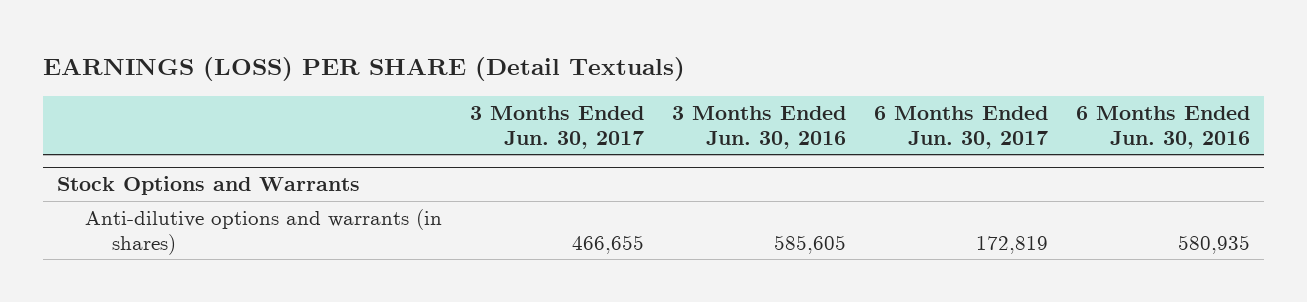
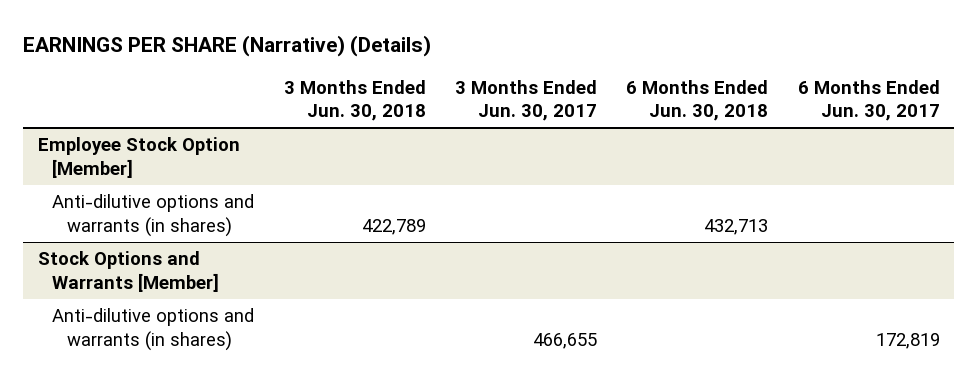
[42,57,685,82] EARNINGS (LOSS) PER SHARE (Detail Textuals) -> [23,35,432,58] EARNINGS PER SHARE (Narrative) (Details)
[671,106,846,150] 3 Months Ended Jun. 30, 2016 -> none
[1076,106,1251,150] 6 Months Ended Jun. 30, 2016 -> none
none -> [283,79,426,122] 3 Months Ended Jun. 30, 2018
none -> [626,79,769,122] 6 Months Ended Jun. 30, 2018
none -> [38,137,241,178] Employee Stock Option [Member]
none -> [52,194,255,237] Anti-dilutive options and warrants (in shares)
[56,176,360,196] Stock Options and Warrants -> [38,251,220,292] Stock Options and Warrants [Member]

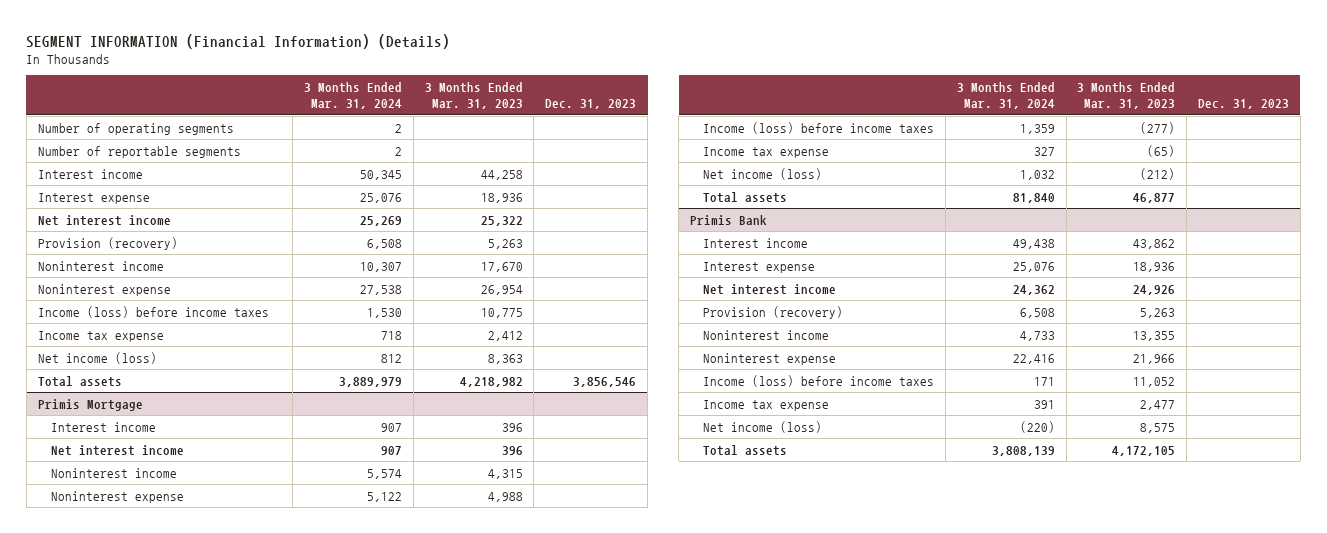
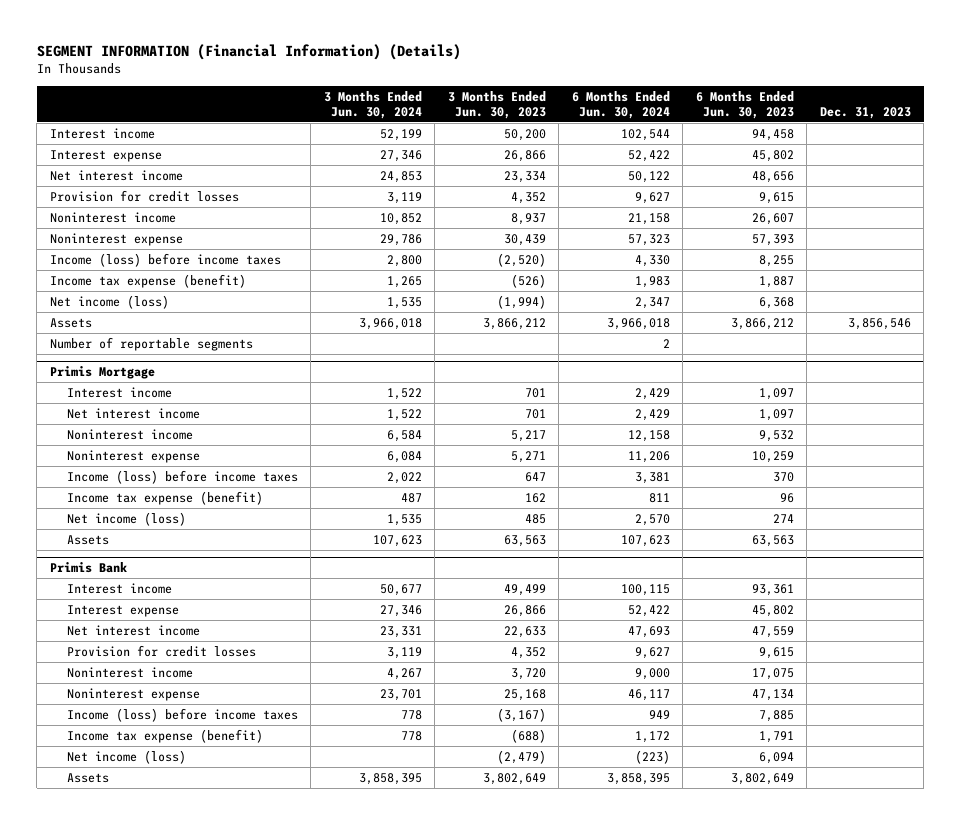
[304,81,403,110] 3 Months Ended Mar. 31, 2024 -> none
[424,81,523,110] 3 Months Ended Mar. 31, 2023 -> none
none -> [323,90,422,119] 3 Months Ended Jun. 30, 2024
none -> [447,90,546,119] 3 Months Ended Jun. 30, 2023
none -> [571,90,670,119] 6 Months Ended Jun. 30, 2024
none -> [695,90,794,119] 6 Months Ended Jun. 30, 2023
[37,122,234,135] Number of operating segments -> none
[37,236,178,250] Provision (recovery) -> [49,189,239,202] Provision for credit losses
[37,330,164,342] Income tax expense -> [49,273,246,288] Income tax expense (benefit)
[37,375,122,387] Total assets -> [49,317,92,328] Assets
[37,145,241,158] Number of reportable segments -> [49,336,253,351] Number of reportable segments
[703,146,830,158] Income tax expense -> [66,490,263,505] Income tax expense (benefit)
[703,191,788,203] Total assets -> [66,534,109,545] Assets
[703,305,844,319] Provision (recovery) -> [66,644,256,657] Provision for credit losses
[703,399,830,411] Income tax expense -> [66,728,263,743] Income tax expense (benefit)
[703,444,788,456] Total assets -> [66,772,109,783] Assets

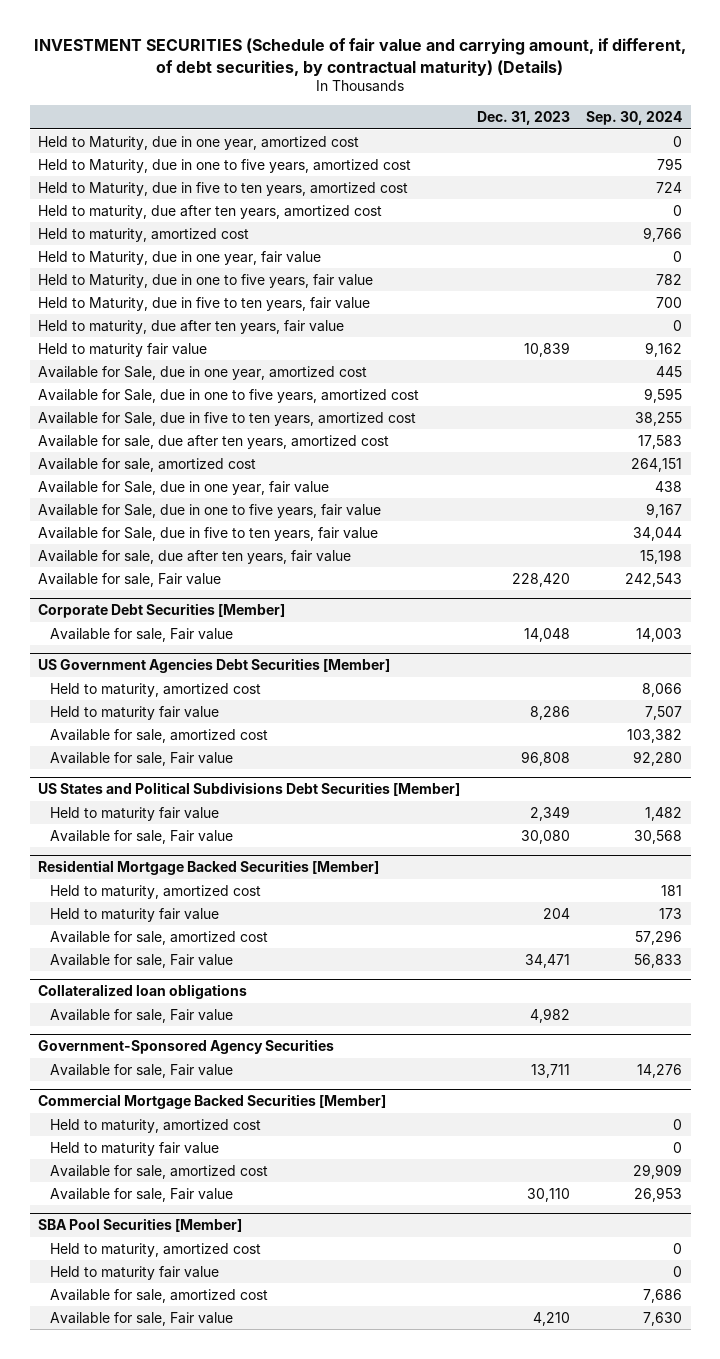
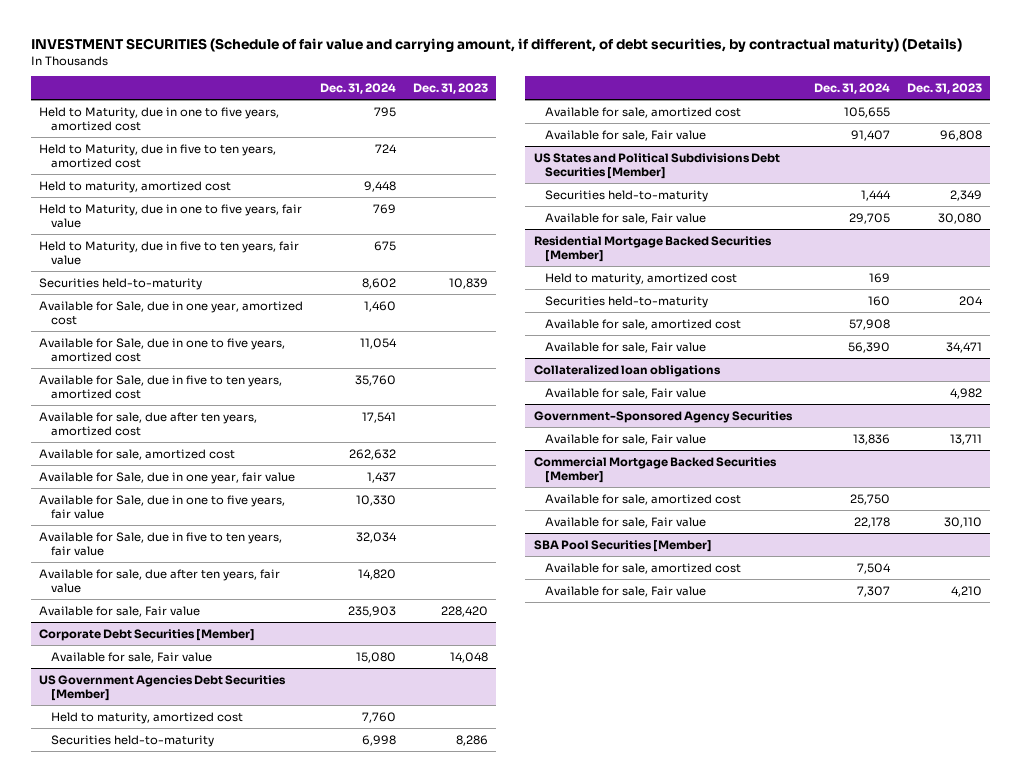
[586,110,683,125] Sep. 30, 2024 -> none
none -> [320,83,397,95] Dec. 31, 2024
[37,135,359,150] Held to Maturity, due in one year, amortized cost -> none
[37,204,382,219] Held to maturity, due after ten years, amortized cost -> none
[37,250,321,265] Held to Maturity, due in one year, fair value -> none
[37,319,344,334] Held to maturity, due after ten years, fair value -> none
[37,342,207,357] Held to maturity fair value -> [39,277,203,290] Securities held-to-maturity
[50,705,220,720] Held to maturity fair value -> [50,734,214,747] Securities held-to-maturity
[50,806,220,821] Held to maturity fair value -> [544,189,708,202] Securities held-to-maturity
[50,907,220,922] Held to maturity fair value -> [544,295,708,308] Securities held-to-maturity
[50,1118,262,1133] Held to maturity, amortized cost -> none
[50,1141,220,1156] Held to maturity fair value -> none
[50,1242,262,1257] Held to maturity, amortized cost -> none
[50,1265,220,1280] Held to maturity fair value -> none

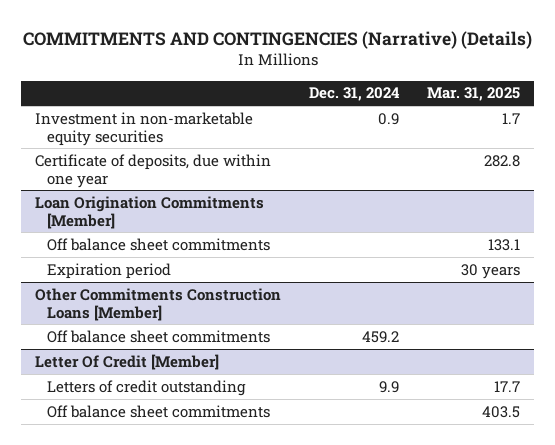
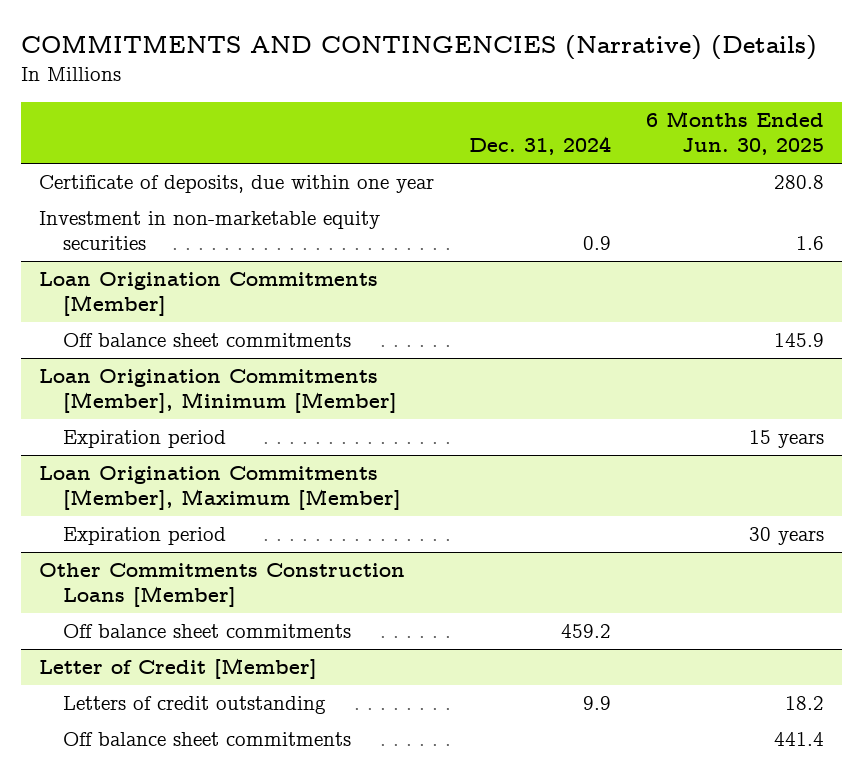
[427,87,521,102] Mar. 31, 2025 -> none
none -> [646,111,825,156] 6 Months Ended Jun. 30, 2025
[35,111,254,146] Investment in non-marketable equity securities -> [38,211,380,251] Investment in non-marketable equity securities
[46,262,171,279] Expiration period -> none
none -> [38,369,397,414] Loan Origination Commitments [Member], Minimum [Member]
none -> [62,430,226,449] Expiration period
none -> [38,466,401,511] Loan Origination Commitments [Member], Maximum [Member]
none -> [62,527,226,546] Expiration period
[35,353,220,370] Letter Of Credit [Member] -> [38,658,317,680] Letter of Credit [Member]

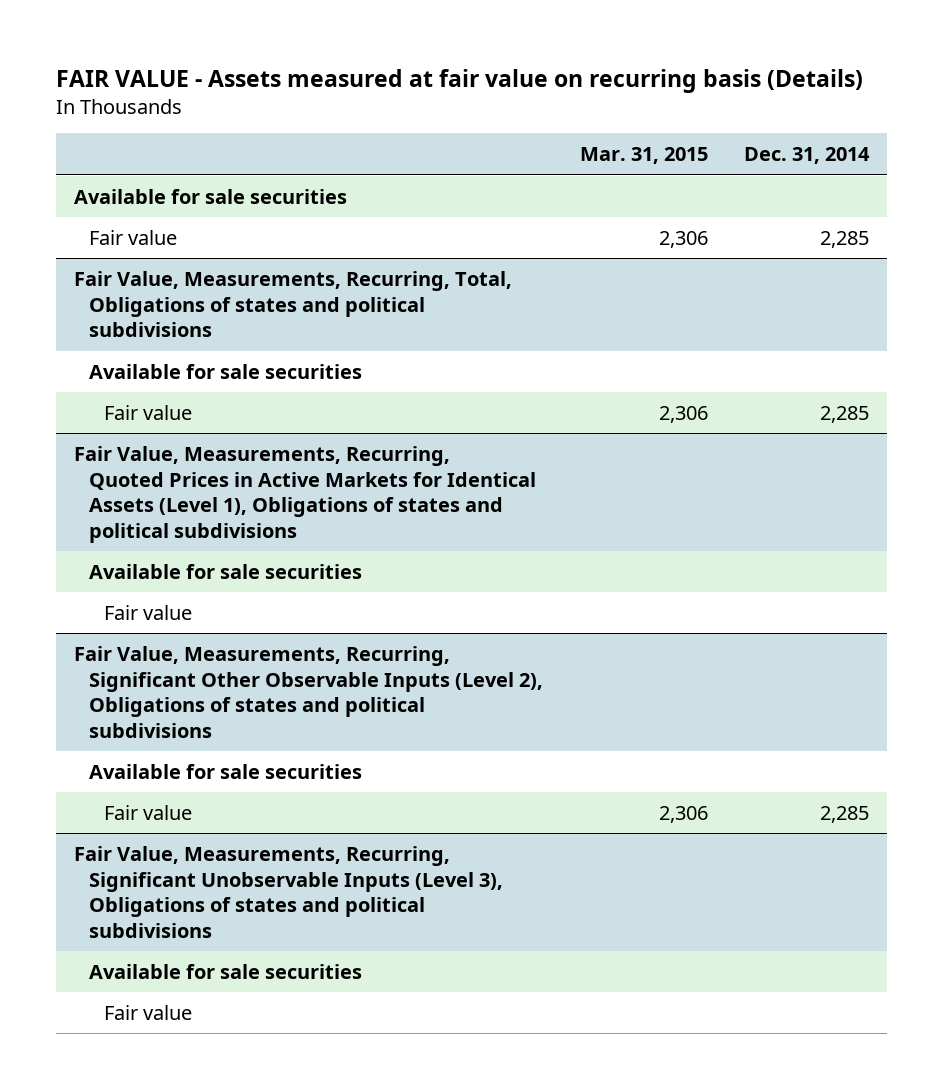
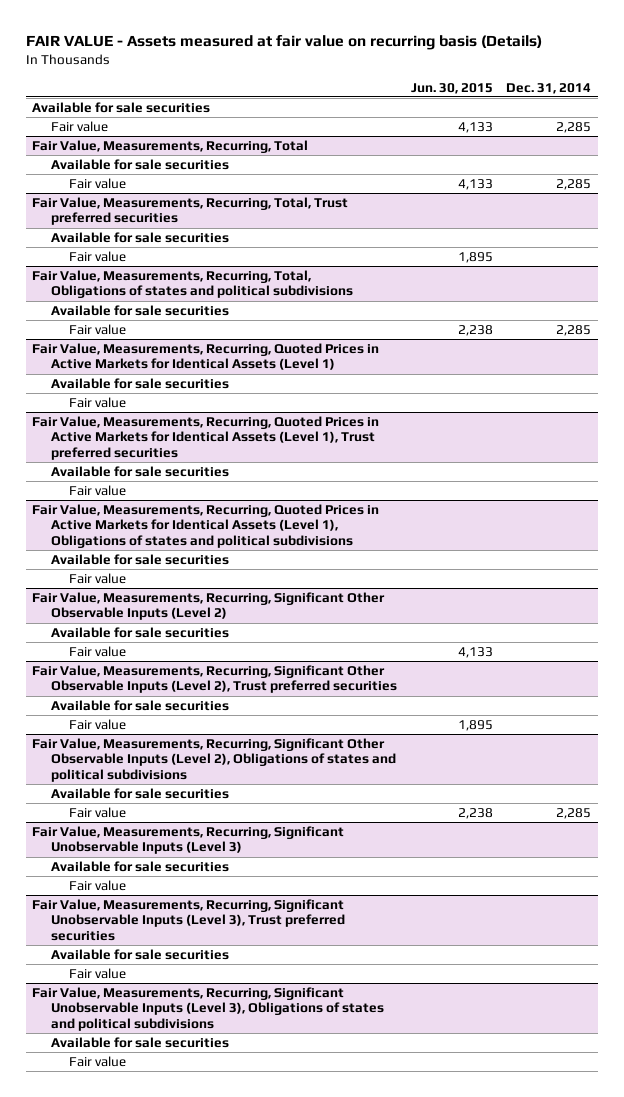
[579,147,708,165] Mar. 31, 2015 -> none
none -> [410,82,493,94] Jun. 30, 2015
none -> [32,139,309,153] Fair Value, Measurements, Recurring, Total
none -> [50,158,229,170] Available for sale securities
none -> [68,177,126,189] Fair value
none -> [32,196,349,226] Fair Value, Measurements, Recurring, Total, Trust preferred securities
none -> [50,231,229,243] Available for sale securities
none -> [68,250,126,262] Fair value
none -> [32,342,380,371] Fair Value, Measurements, Recurring, Quoted Prices in Active Markets for Identical Assets (Level 1)
none -> [50,377,229,389] Available for sale securities
none -> [68,396,126,408] Fair value
none -> [32,415,380,461] Fair Value, Measurements, Recurring, Quoted Prices in Active Markets for Identical Assets (Level 1), Trust preferred securities
none -> [50,465,229,477] Available for sale securities
none -> [68,484,126,496] Fair value
none -> [32,591,386,621] Fair Value, Measurements, Recurring, Significant Other Observable Inputs (Level 2)
none -> [50,626,229,638] Available for sale securities
none -> [68,645,126,657] Fair value
none -> [32,664,397,694] Fair Value, Measurements, Recurring, Significant Other Observable Inputs (Level 2), Trust preferred securities
none -> [50,699,229,711] Available for sale securities
none -> [68,718,126,730] Fair value
none -> [32,825,345,855] Fair Value, Measurements, Recurring, Significant Unobservable Inputs (Level 3)
none -> [50,860,229,872] Available for sale securities
none -> [68,879,126,891] Fair value
none -> [32,898,345,942] Fair Value, Measurements, Recurring, Significant Unobservable Inputs (Level 3), Trust preferred securities
none -> [50,948,229,960] Available for sale securities
none -> [68,967,126,979] Fair value

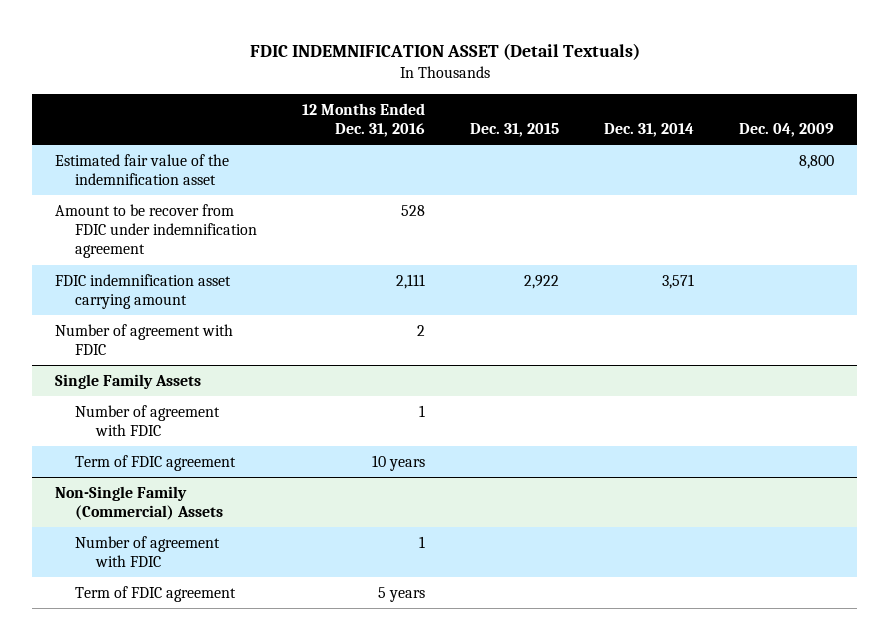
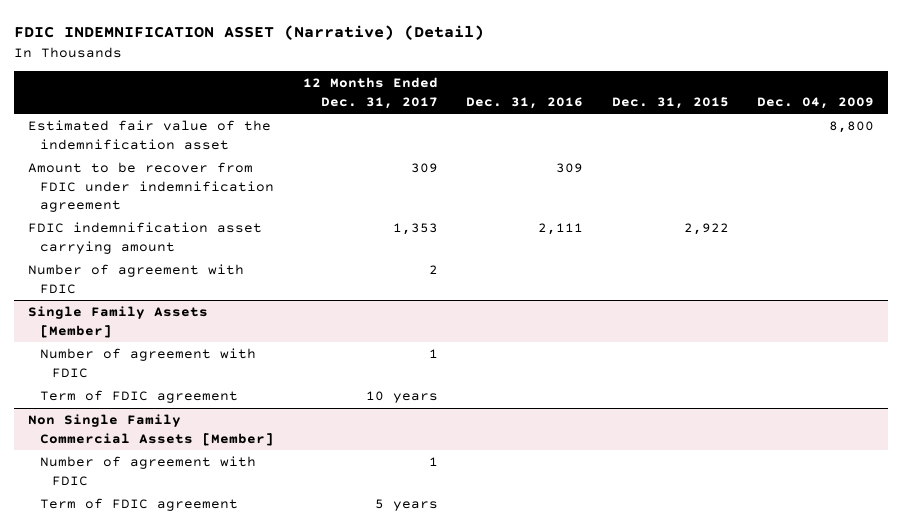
[249,42,640,60] FDIC INDEMNIFICATION ASSET (Detail Textuals) -> [14,24,485,40] FDIC INDEMNIFICATION ASSET (Narrative) (Detail)
[302,102,426,138] 12 Months Ended Dec. 31, 2016 -> none
[604,123,695,138] Dec. 31, 2014 -> none
none -> [302,77,438,109] 12 Months Ended Dec. 31, 2017
none -> [466,96,584,109] Dec. 31, 2016
[54,373,201,389] Single Family Assets -> [28,306,209,338] Single Family Assets [Member]
[54,485,224,521] Non-Single Family (Commercial) Assets -> [28,414,275,446] Non Single Family Commercial Assets [Member]

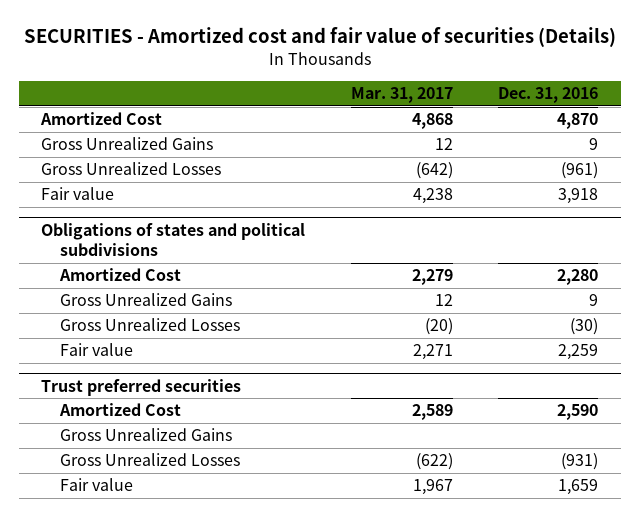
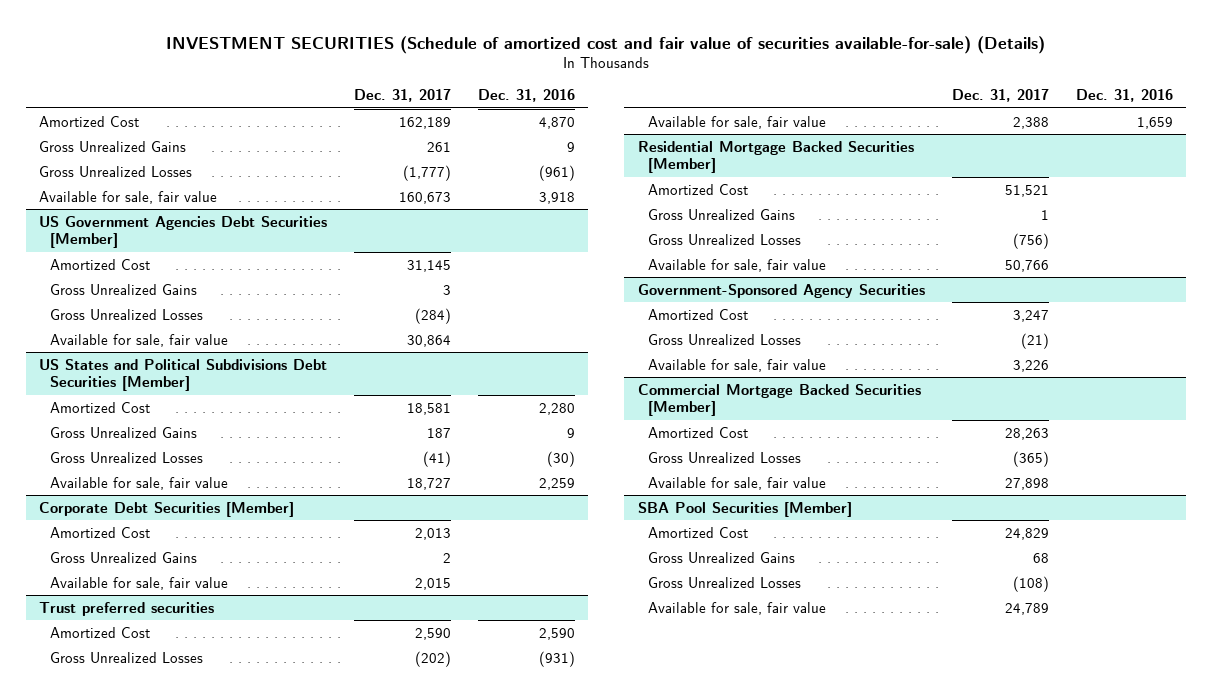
[23,27,616,48] SECURITIES - Amortized cost and fair value of securities (Details) -> [166,35,1046,54] INVESTMENT SECURITIES (Schedule of amortized cost and fair value of securities available-for-sale) (Details)
[350,86,453,103] Mar. 31, 2017 -> none
none -> [354,89,452,103] Dec. 31, 2017
[41,187,115,201] Fair value -> [39,190,218,204] Available for sale, fair value
none -> [39,215,328,249] US Government Agencies Debt Securities [Member]
none -> [50,258,151,270] Amortized Cost
none -> [50,283,198,295] Gross Unrealized Gains
none -> [50,308,204,320] Gross Unrealized Losses
none -> [50,333,229,347] Available for sale, fair value
[41,222,306,257] Obligations of states and political subdivisions -> [39,358,328,392] US States and Political Subdivisions Debt Securities [Member]
[60,343,134,357] Fair value -> [50,476,229,490] Available for sale, fair value
none -> [39,501,295,517] Corporate Debt Securities [Member]
none -> [50,526,151,538] Amortized Cost
none -> [50,551,198,563] Gross Unrealized Gains
none -> [50,576,229,590] Available for sale, fair value
[60,428,233,442] Gross Unrealized Gains -> none
[60,478,134,492] Fair value -> [648,115,827,129] Available for sale, fair value
none -> [637,140,914,174] Residential Mortgage Backed Securities [Member]
none -> [648,183,749,195] Amortized Cost
none -> [648,208,796,220] Gross Unrealized Gains
none -> [648,233,802,245] Gross Unrealized Losses
none -> [648,258,827,272] Available for sale, fair value
none -> [637,283,925,298] Government-Sponsored Agency Securities
none -> [648,308,749,320] Amortized Cost
none -> [648,333,802,345] Gross Unrealized Losses
none -> [648,358,827,372] Available for sale, fair value
none -> [637,383,921,417] Commercial Mortgage Backed Securities [Member]
none -> [648,426,749,438] Amortized Cost
none -> [648,451,802,463] Gross Unrealized Losses
none -> [648,476,827,490] Available for sale, fair value
none -> [637,501,852,517] SBA Pool Securities [Member]
none -> [648,526,749,538] Amortized Cost
none -> [648,551,796,563] Gross Unrealized Gains
none -> [648,576,802,588] Gross Unrealized Losses
none -> [648,601,827,615] Available for sale, fair value

